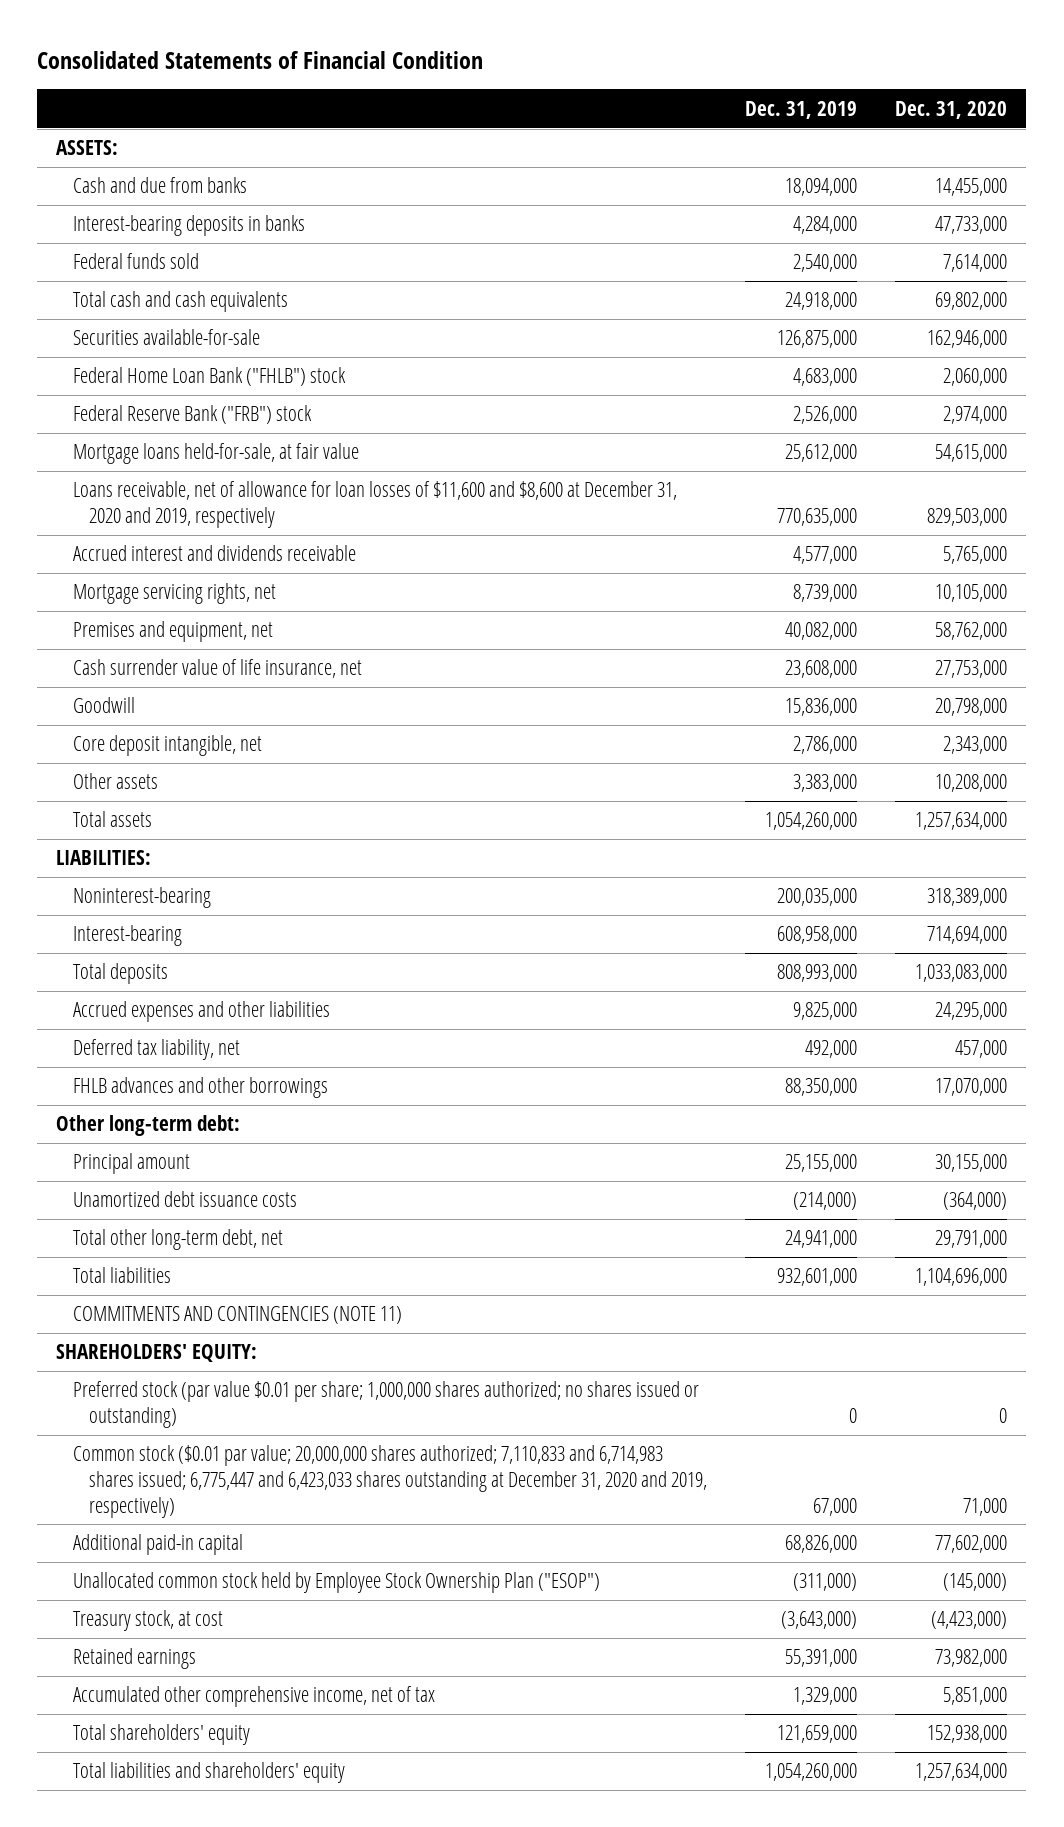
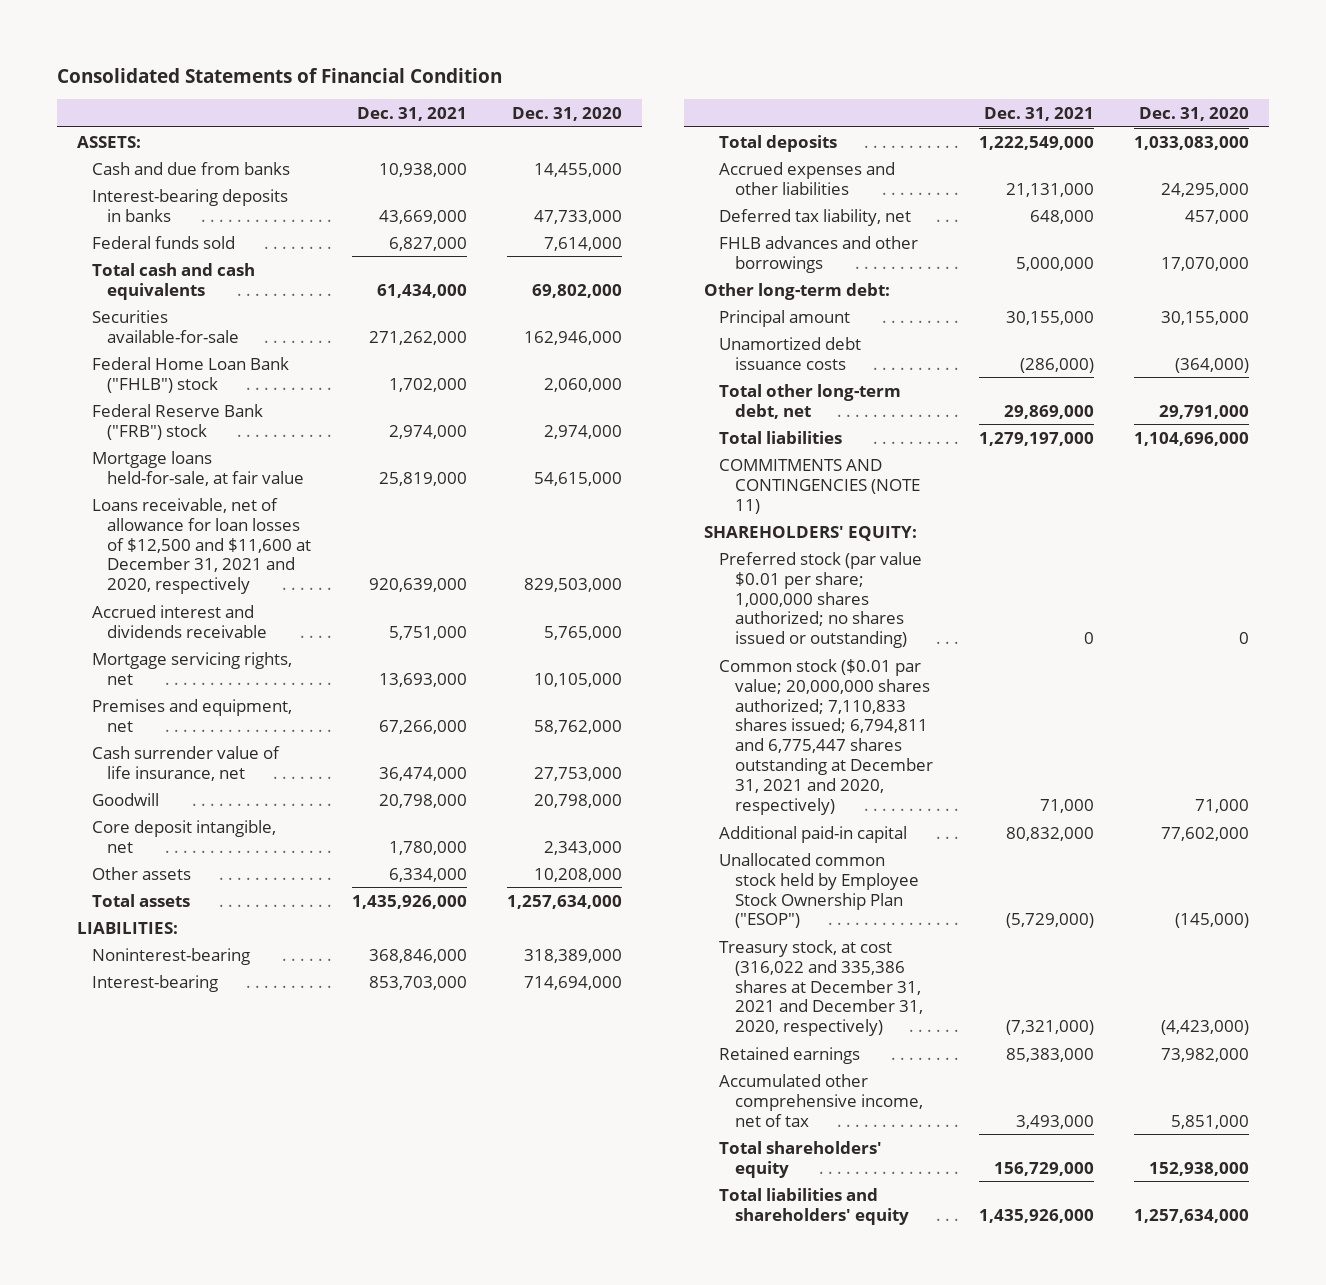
[744,100,857,119] Dec. 31, 2019 -> none
none -> [356,106,467,121] Dec. 31, 2021
[72,481,677,528] Loans receivable, net of allowance for loan losses of $11,600 and $8,600 at December 31, 2020 and 2019, respectively -> [92,497,312,595] Loans receivable, net of allowance for loan losses of $12,500 and $11,600 at December 31, 2021 and 2020, respectively
[72,1445,707,1518] Common stock ($0.01 par value; 20,000,000 shares authorized; 7,110,833 and 6,714,983 shares issued; 6,775,447 and 6,423,033 shares outstanding at December 31, 2020 and 2019, respectively) -> [719,658,933,816] Common stock ($0.01 par value; 20,000,000 shares authorized; 7,110,833 shares issued; 6,794,811 and 6,775,447 shares outstanding at December 31, 2021 and 2020, respectively)
[72,1610,223,1632] Treasury stock, at cost -> [719,939,923,1037] Treasury stock, at cost (316,022 and 335,386 shares at December 31, 2021 and December 31, 2020, respectively)

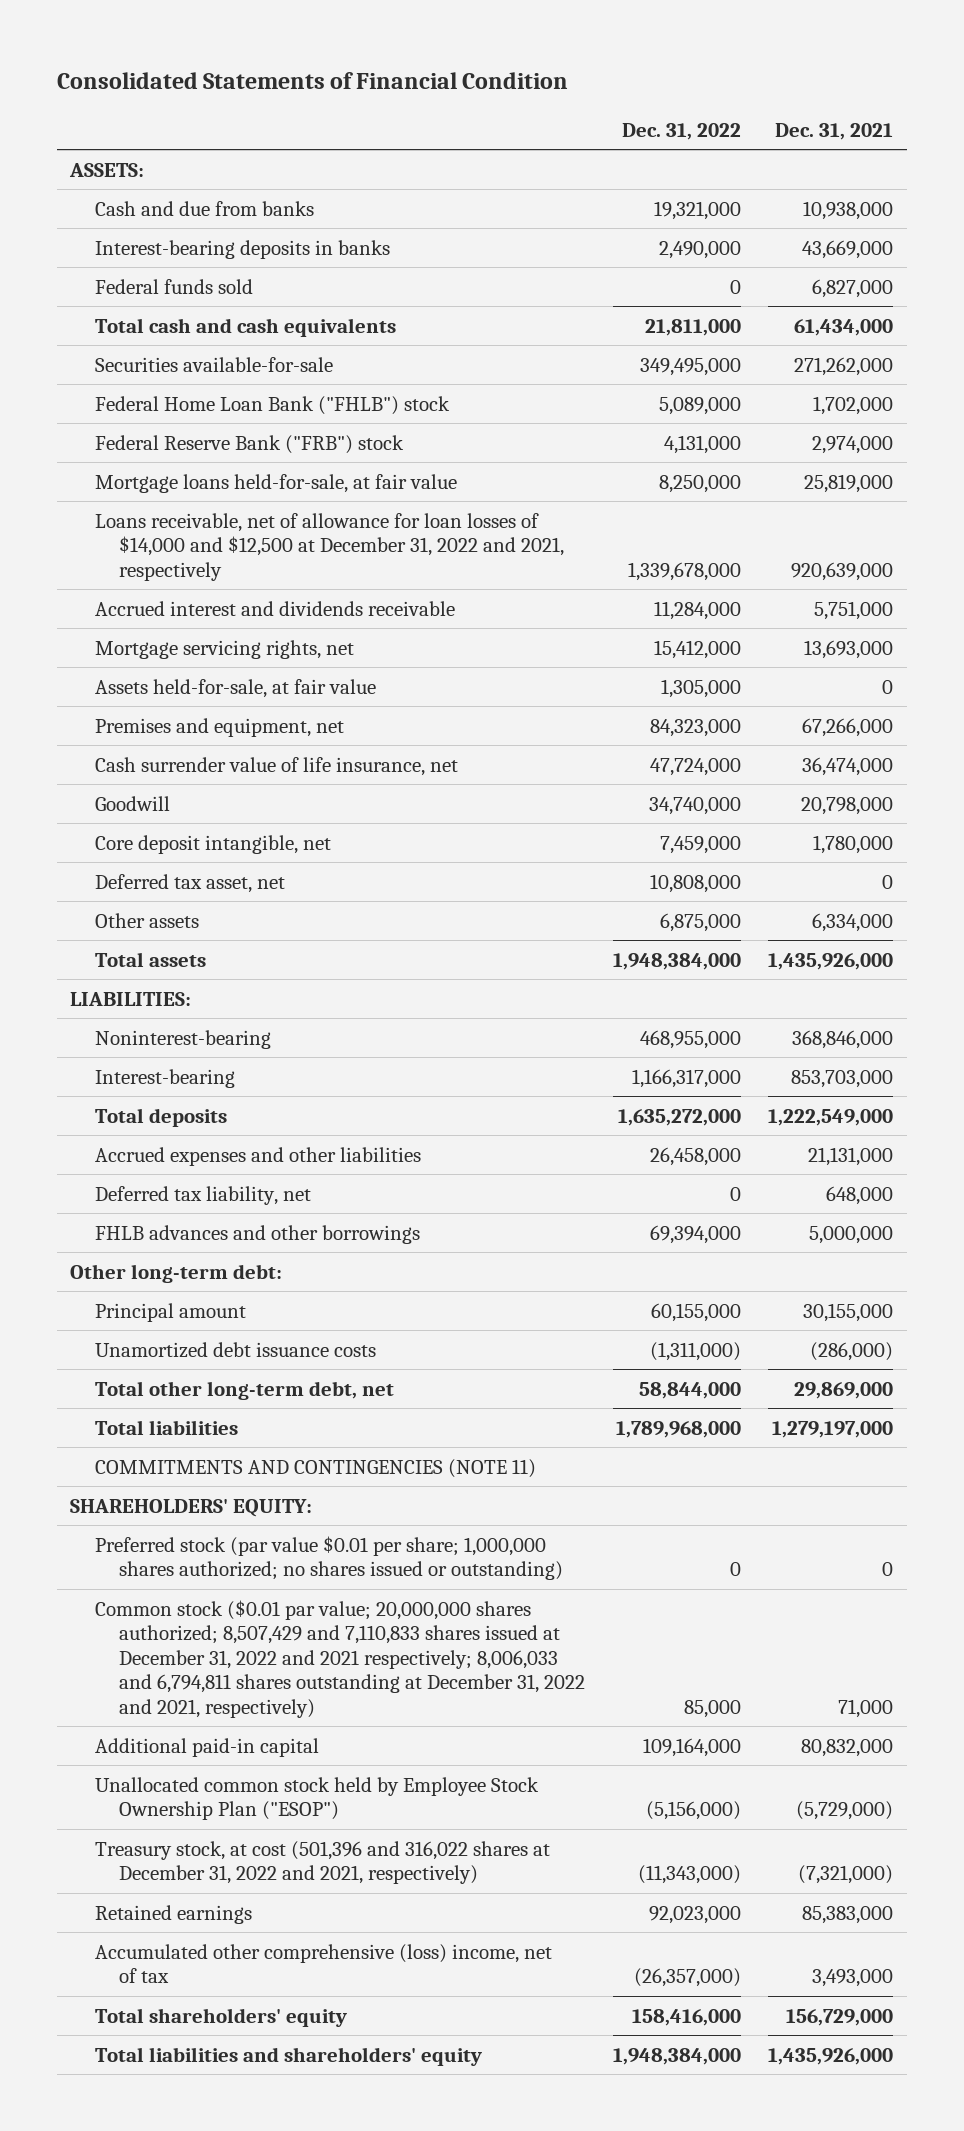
[511,106,622,121] Dec. 31, 2020 -> none
none -> [621,122,741,140] Dec. 31, 2022
[92,497,312,595] Loans receivable, net of allowance for loan losses of $12,500 and $11,600 at December 31, 2021 and 2020, respectively -> [94,512,565,581] Loans receivable, net of allowance for loan losses of $14,000 and $12,500 at December 31, 2022 and 2021, respectively
none -> [94,678,376,698] Assets held-for-sale, at fair value
none -> [94,873,285,893] Deferred tax asset, net
[719,658,933,816] Common stock ($0.01 par value; 20,000,000 shares authorized; 7,110,833 shares issued; 6,794,811 and 6,775,447 shares outstanding at December 31, 2021 and 2020, respectively) -> [94,1599,586,1718] Common stock ($0.01 par value; 20,000,000 shares authorized; 8,507,429 and 7,110,833 shares issued at December 31, 2022 and 2021 respectively; 8,006,033 and 6,794,811 shares outstanding at December 31, 2022 and 2021, respectively)
[719,939,923,1037] Treasury stock, at cost (316,022 and 335,386 shares at December 31, 2021 and December 31, 2020, respectively) -> [94,1840,550,1885] Treasury stock, at cost (501,396 and 316,022 shares at December 31, 2022 and 2021, respectively)
[719,1073,923,1127] Accumulated other comprehensive income, net of tax -> [94,1943,552,1984] Accumulated other comprehensive (loss) income, net of tax

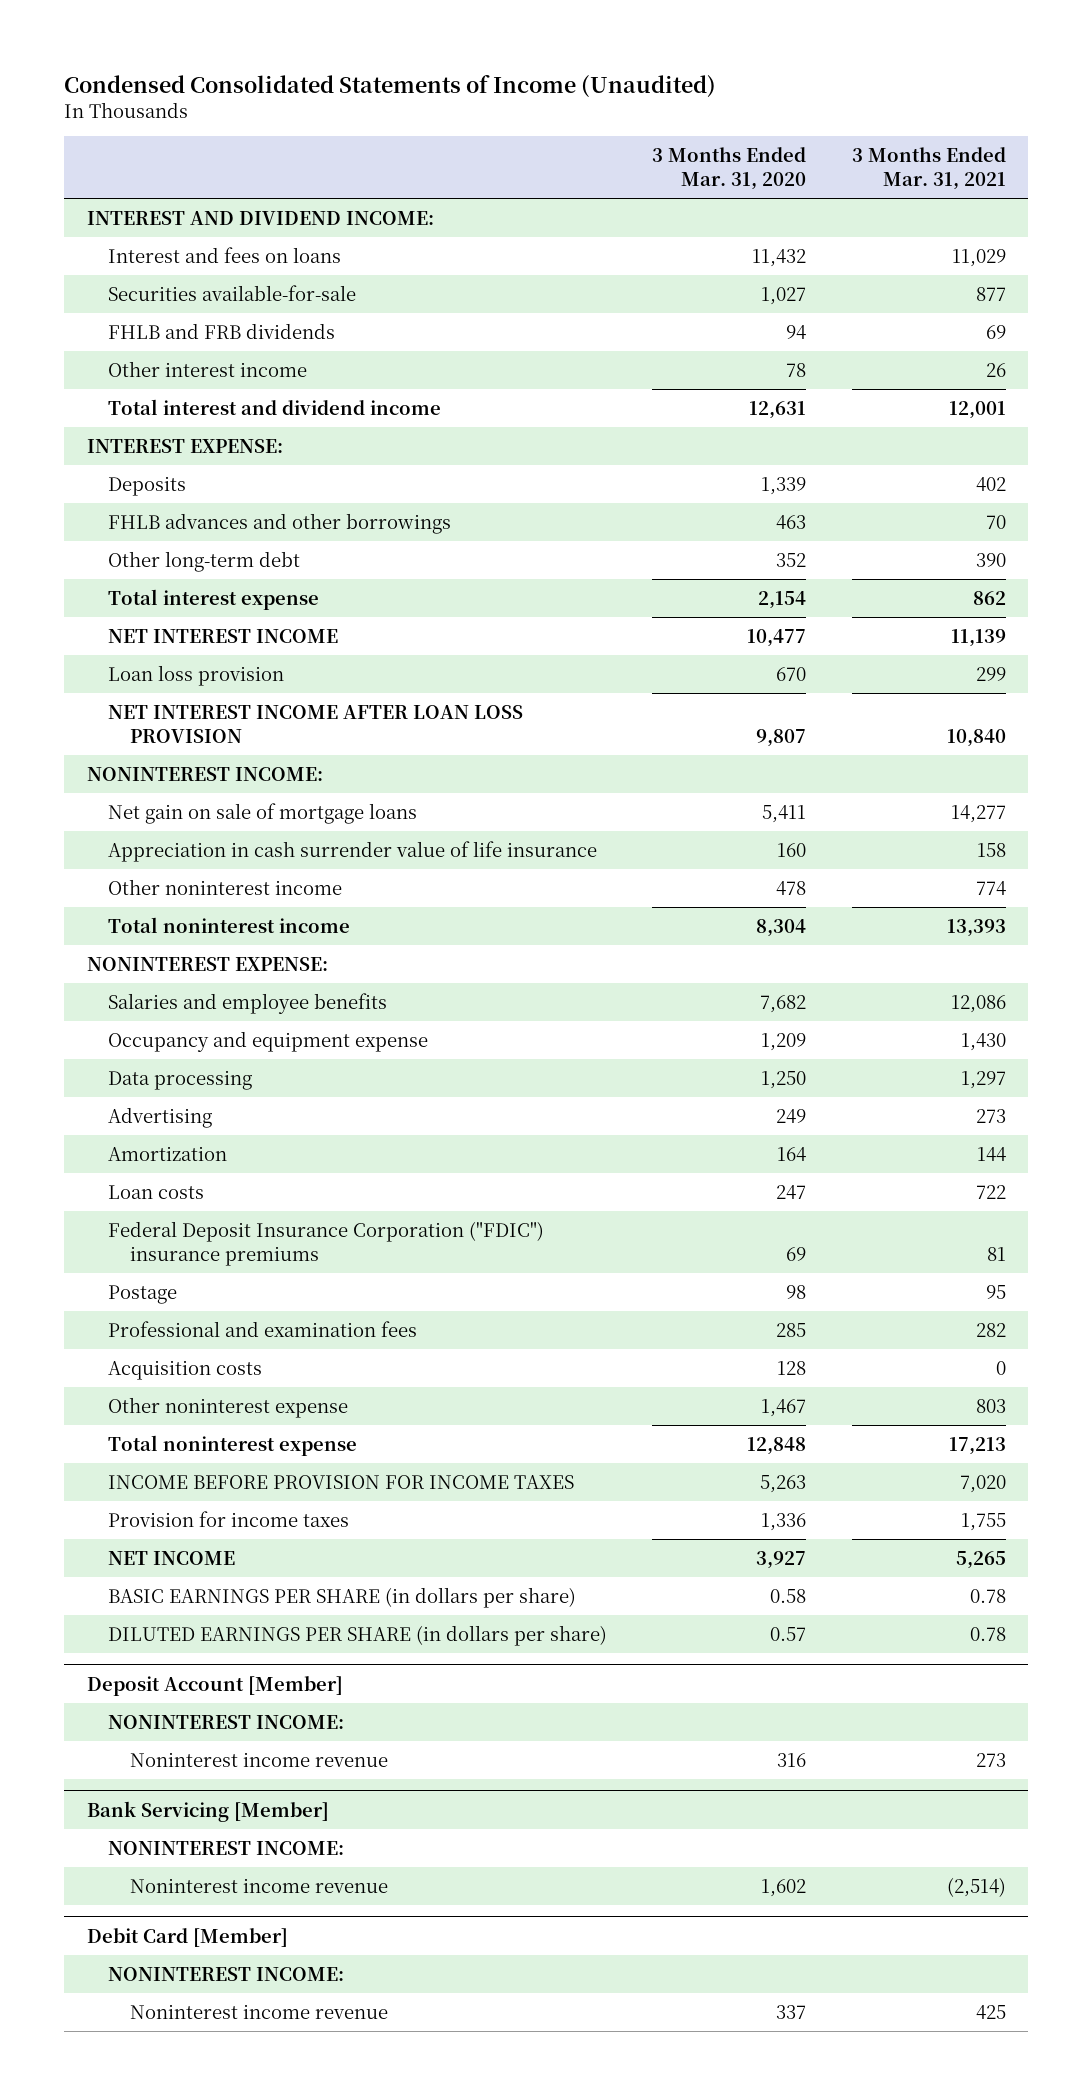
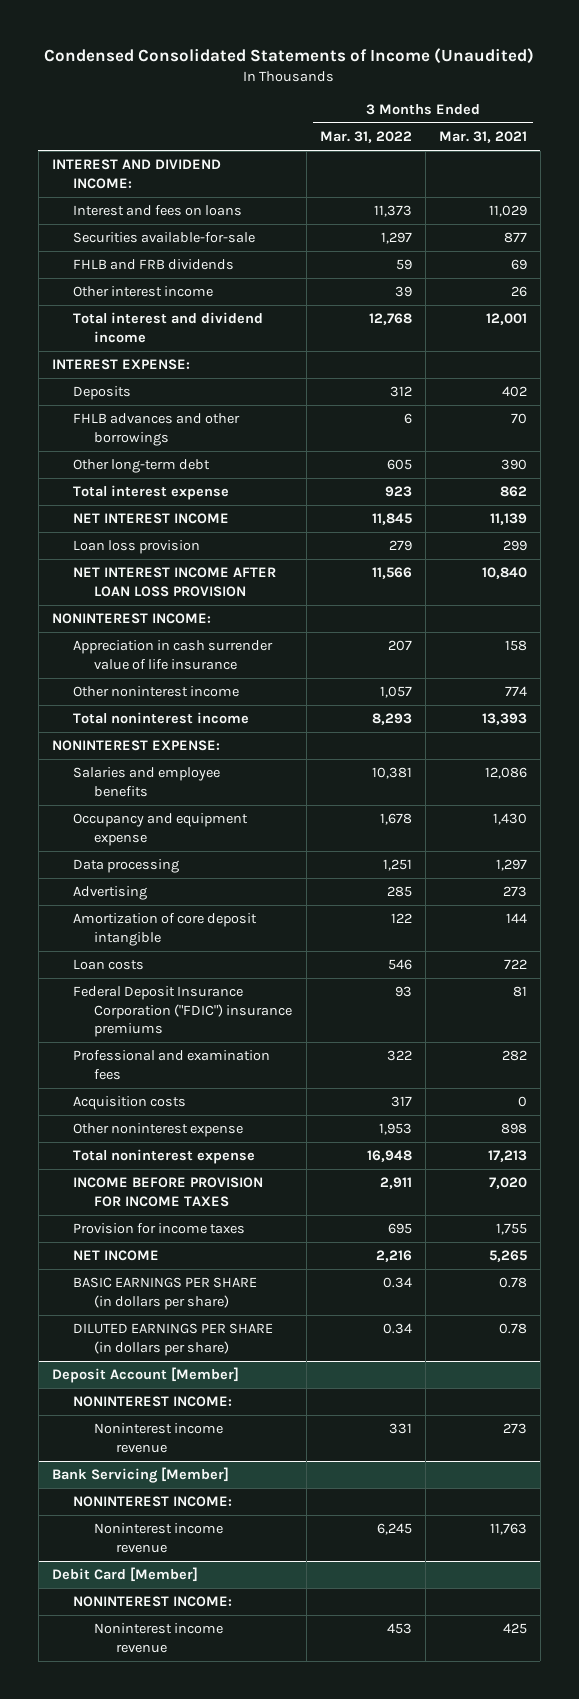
[652,147,807,191] 3 Months Ended Mar. 31, 2020 -> none
none -> [319,131,412,144] Mar. 31, 2022
[108,802,418,824] Net gain on sale of mortgage loans -> none
[108,1145,228,1161] Amortization -> [73,913,258,946] Amortization of core deposit intangible
[108,1284,178,1304] Postage -> none
[975,1398,1006,1413] 803 -> [500,1123,527,1135] 898
[946,1876,1006,1897] (2,514) -> [489,1523,527,1536] 11,763

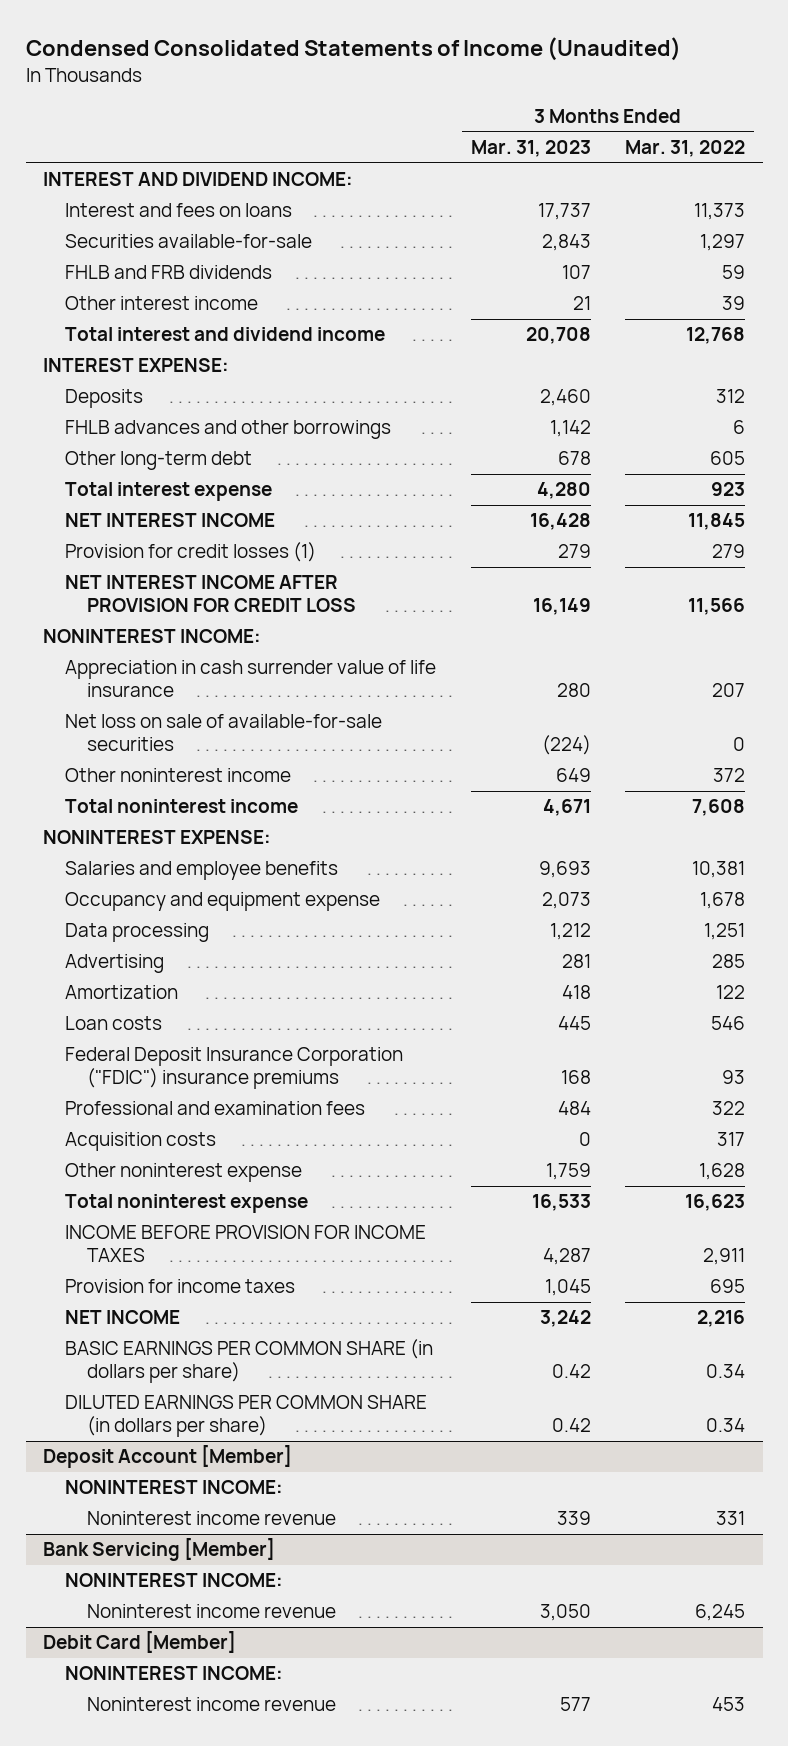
[438,131,527,144] Mar. 31, 2021 -> none
none -> [470,140,591,158] Mar. 31, 2023
[73,540,201,555] Loan loss provision -> [65,542,317,563] Provision for credit losses (1)
[73,567,277,597] NET INTEREST INCOME AFTER LOAN LOSS PROVISION -> [65,575,356,613] NET INTEREST INCOME AFTER PROVISION FOR CREDIT LOSS
none -> [65,714,383,752] Net loss on sale of available-for-sale securities
[379,686,412,699] 1,057 -> [713,768,746,783] 372
[371,713,412,726] 8,293 -> [692,799,746,817] 7,608
[73,913,258,946] Amortization of core deposit intangible -> [65,985,179,1000] Amortization
[378,1123,412,1136] 1,953 -> [699,1163,746,1181] 1,628
[366,1150,412,1163] 16,948 -> [685,1194,746,1212] 16,623
[73,1277,258,1310] BASIC EARNINGS PER SHARE (in dollars per share) -> [65,1339,434,1384] BASIC EARNINGS PER COMMON SHARE (in dollars per share)
[73,1323,274,1356] DILUTED EARNINGS PER SHARE (in dollars per share) -> [65,1395,428,1438] DILUTED EARNINGS PER COMMON SHARE (in dollars per share)

